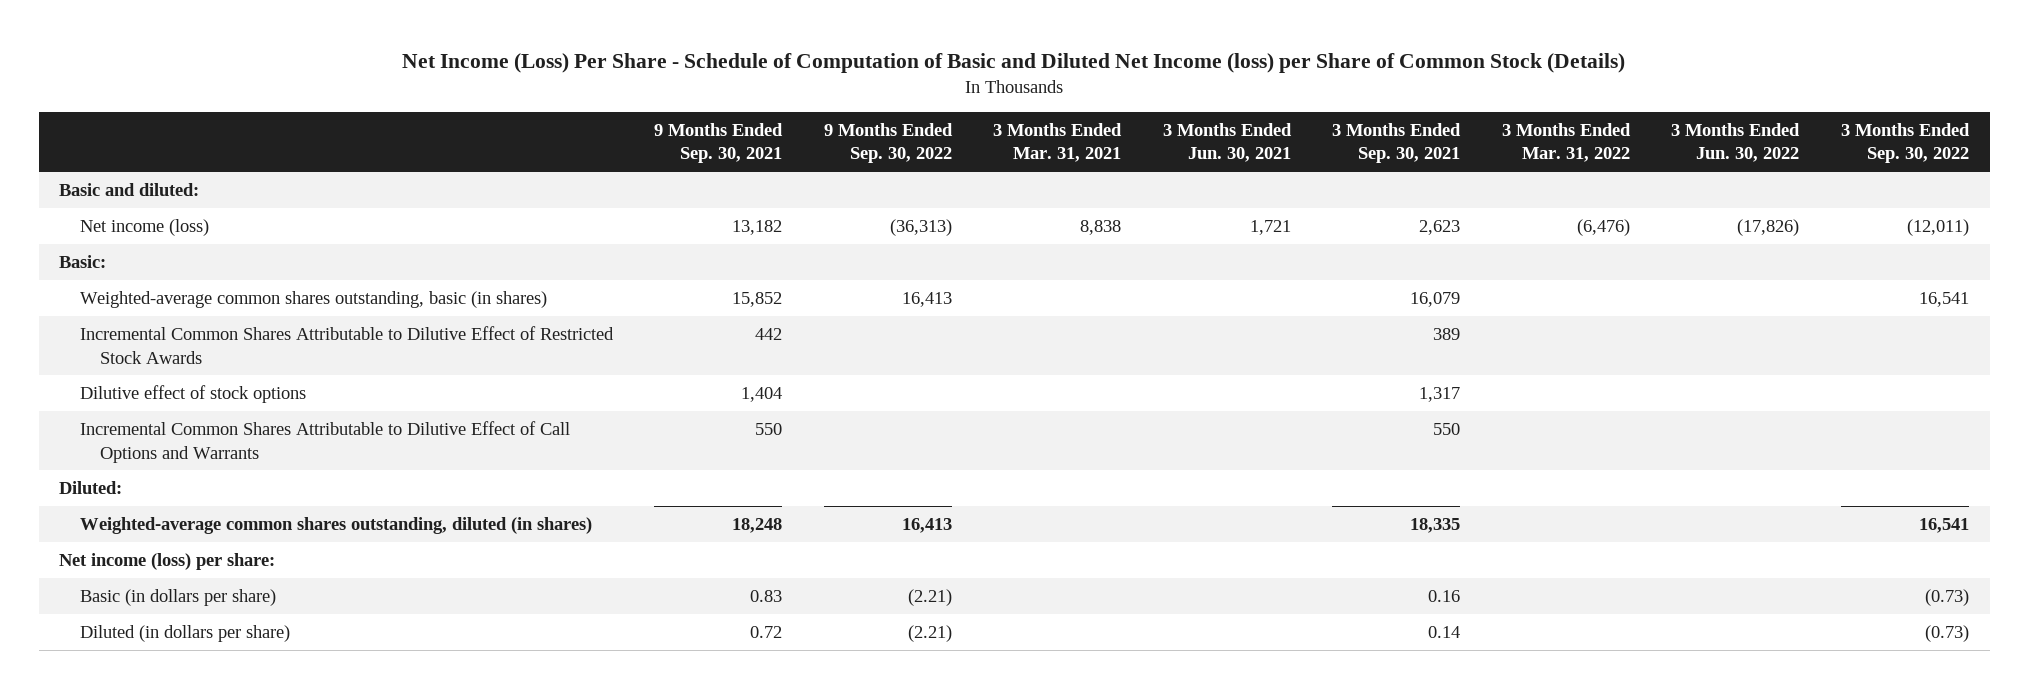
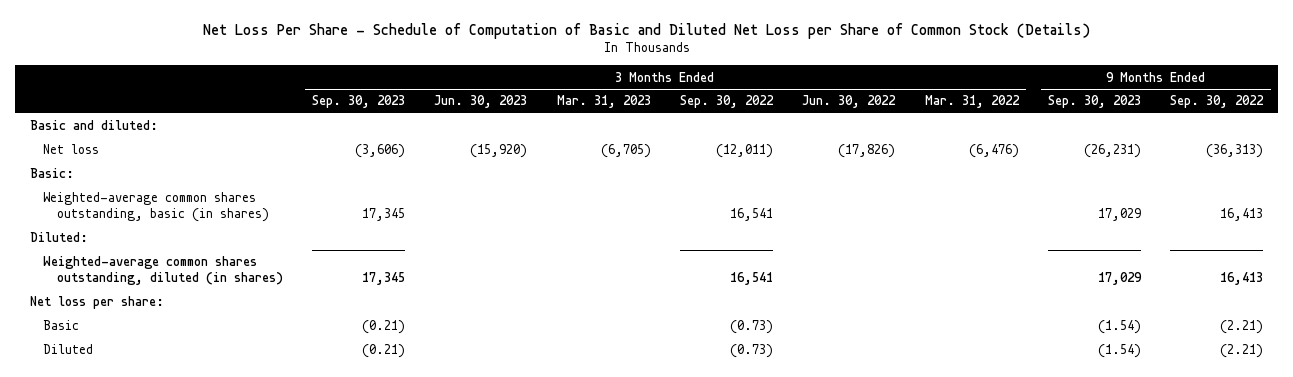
[402,52,1626,73] Net Income (Loss) Per Share - Schedule of Computation of Basic and Diluted Net Income (loss) per Share of Common Stock (Details) -> [202,23,1090,40] Net Loss Per Share - Schedule of Computation of Basic and Diluted Net Loss per Share of Common Stock (Details)
[654,122,784,164] 9 Months Ended Sep. 30, 2021 -> none
[993,122,1123,163] 3 Months Ended Mar. 31, 2021 -> none
[1162,122,1292,163] 3 Months Ended Jun. 30, 2021 -> none
[1332,122,1462,164] 3 Months Ended Sep. 30, 2021 -> none
none -> [311,95,405,109] Sep. 30, 2023
none -> [434,95,528,109] Jun. 30, 2023
none -> [556,95,651,109] Mar. 31, 2023
none -> [1048,95,1142,109] Sep. 30, 2023
[79,218,209,236] Net income (loss) -> [43,144,100,155] Net loss
[79,325,614,364] Incremental Common Shares Attributable to Dilutive Effect of Restricted Stock Awards -> none
[79,384,306,403] Dilutive effect of stock options -> none
[79,420,570,463] Incremental Common Shares Attributable to Dilutive Effect of Call Options and Warrants -> none
[59,552,276,570] Net income (loss) per share: -> [30,296,165,310] Net loss per share:
[79,588,276,606] Basic (in dollars per share) -> [43,320,80,331] Basic
[79,624,290,642] Diluted (in dollars per share) -> [43,344,94,355] Diluted

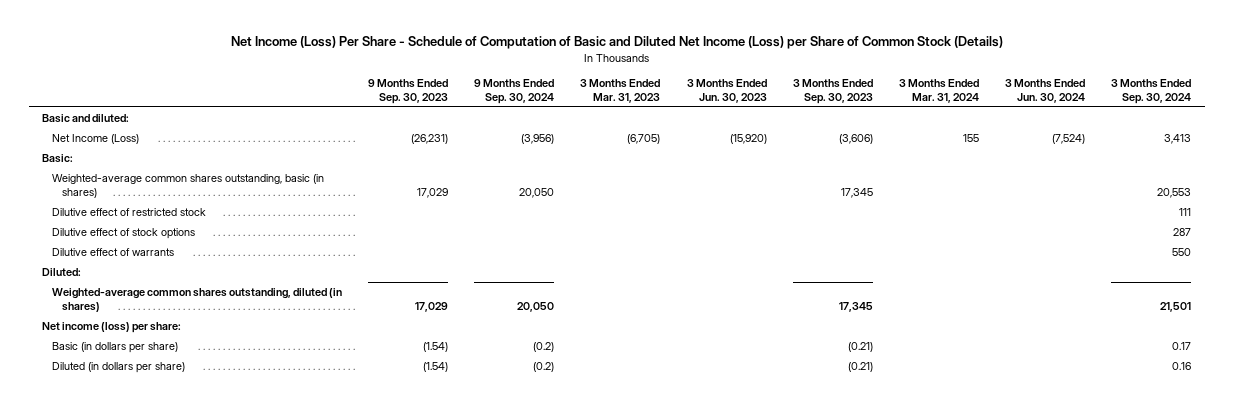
[202,23,1090,40] Net Loss Per Share - Schedule of Computation of Basic and Diluted Net Loss per Share of Common Stock (Details) -> [230,36,1003,50] Net Income (Loss) Per Share - Schedule of Computation of Basic and Diluted Net Income (Loss) per Share of Common Stock (Details)
[679,95,774,109] Sep. 30, 2022 -> none
[802,95,897,109] Jun. 30, 2022 -> none
[924,95,1020,109] Mar. 31, 2022 -> none
[1170,95,1265,109] Sep. 30, 2022 -> none
none -> [474,78,555,104] 9 Months Ended Sep. 30, 2024
none -> [899,78,980,103] 3 Months Ended Mar. 31, 2024
none -> [1005,78,1086,103] 3 Months Ended Jun. 30, 2024
none -> [1111,78,1192,104] 3 Months Ended Sep. 30, 2024
[43,144,100,155] Net loss -> [51,134,139,145] Net Income (Loss)
none -> [51,208,206,217] Dilutive effect of restricted stock
none -> [51,228,195,240] Dilutive effect of stock options
none -> [51,248,174,257] Dilutive effect of warrants
[30,296,165,310] Net loss per share: -> [42,322,182,334] Net income (loss) per share:
[43,320,80,331] Basic -> [51,342,178,354] Basic (in dollars per share)
[43,344,94,355] Diluted -> [51,362,185,374] Diluted (in dollars per share)

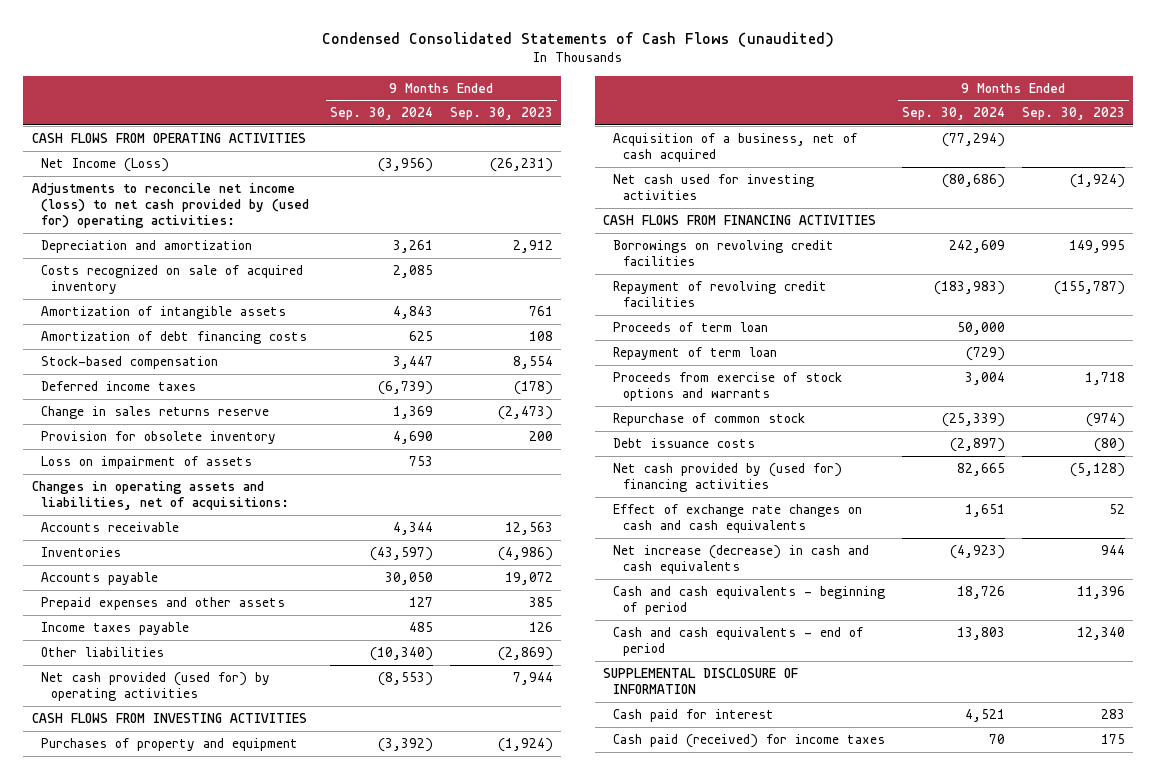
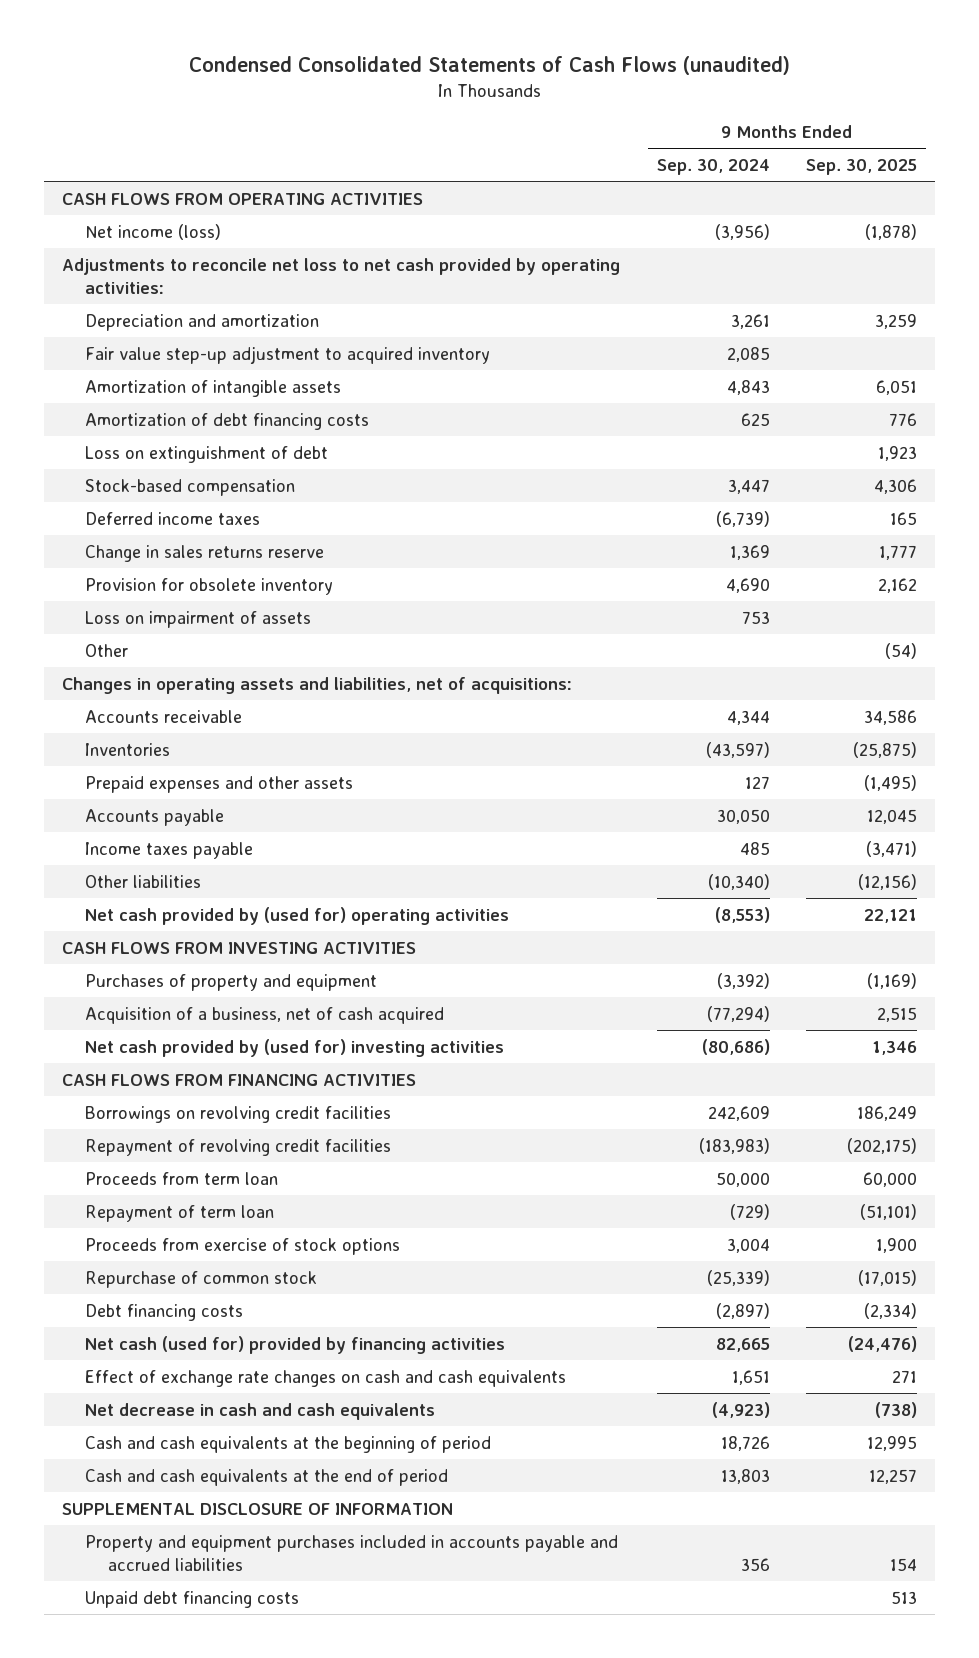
[449,107,553,121] Sep. 30, 2023 -> none
none -> [805,158,917,175] Sep. 30, 2025
[41,157,170,172] Net Income (Loss) -> [85,223,222,240] Net income (loss)
[31,182,310,228] Adjustments to reconcile net income (loss) to net cash provided by (used for) operating activities: -> [62,257,621,295] Adjustments to reconcile net loss to net cash provided by operating activities:
[41,264,304,294] Costs recognized on sale of acquired inventory -> [85,345,491,364] Fair value step-up adjustment to acquired inventory
none -> [85,445,329,463] Loss on extinguishment of debt
none -> [85,643,129,657] Other
[41,571,159,585] Accounts payable -> [85,808,225,826] Accounts payable
[41,671,271,701] Net cash provided (used for) by operating activities -> [85,906,510,925] Net cash provided by (used for) operating activities
[613,173,815,200] Net cash used for investing activities -> [85,1038,505,1057] Net cash provided by (used for) investing activities
[613,321,769,332] Proceeds of term loan -> [85,1171,279,1185] Proceeds from term loan
[613,371,843,401] Proceeds from exercise of stock options and warrants -> [85,1237,401,1255] Proceeds from exercise of stock options
[613,437,756,448] Debt issuance costs -> [85,1303,244,1321] Debt financing costs
[613,462,843,492] Net cash provided by (used for) financing activities -> [85,1335,506,1354] Net cash (used for) provided by financing activities
[613,544,870,574] Net increase (decrease) in cash and cash equivalents -> [85,1402,436,1420] Net decrease in cash and cash equivalents
[613,585,886,615] Cash and cash equivalents - beginning of period -> [85,1435,492,1453] Cash and cash equivalents at the beginning of period
[613,626,864,656] Cash and cash equivalents - end of period -> [85,1468,449,1486] Cash and cash equivalents at the end of period
[613,708,775,722] Cash paid for interest -> none
[613,733,886,748] Cash paid (received) for income taxes -> none
none -> [85,1534,619,1572] Property and equipment purchases included in accounts payable and accrued liabilities
none -> [85,1590,300,1608] Unpaid debt financing costs

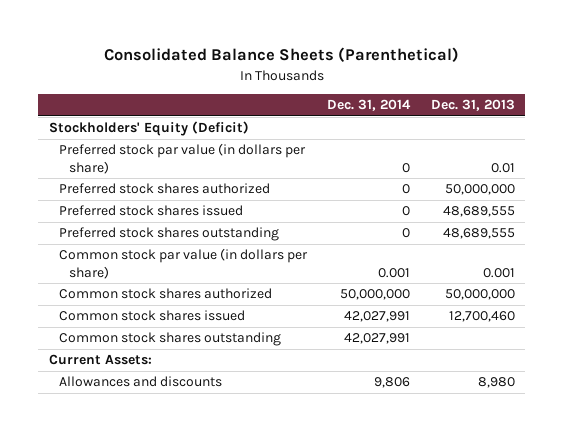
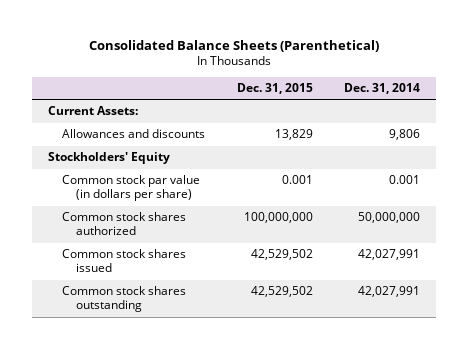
[430,99,515,112] Dec. 31, 2013 -> none
none -> [236,82,313,94] Dec. 31, 2015
[58,143,306,174] Preferred stock par value (in dollars per share) -> none
[58,183,270,195] Preferred stock shares authorized -> none
[58,205,243,217] Preferred stock shares issued -> none
[58,227,279,242] Preferred stock shares outstanding -> none
[48,354,152,366] Current Assets: -> [48,106,139,116] Current Assets:
[58,376,222,388] Allowances and discounts -> [62,129,206,139] Allowances and discounts
[48,121,249,137] Stockholders' Equity (Deficit) -> [48,152,171,165] Stockholders' Equity

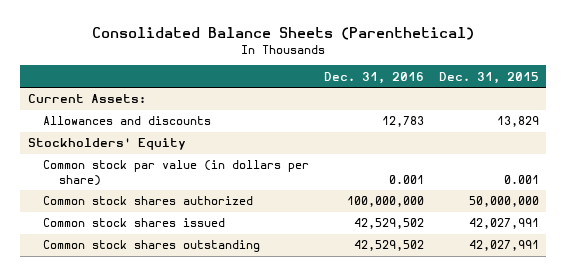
[344,82,421,94] Dec. 31, 2014 -> none
none -> [323,71,424,84] Dec. 31, 2016
[243,212,313,224] 100,000,000 -> [468,196,539,208] 50,000,000
[250,249,313,261] 42,529,502 -> [468,218,539,230] 42,027,991
[250,286,313,298] 42,529,502 -> [468,240,539,252] 42,027,991

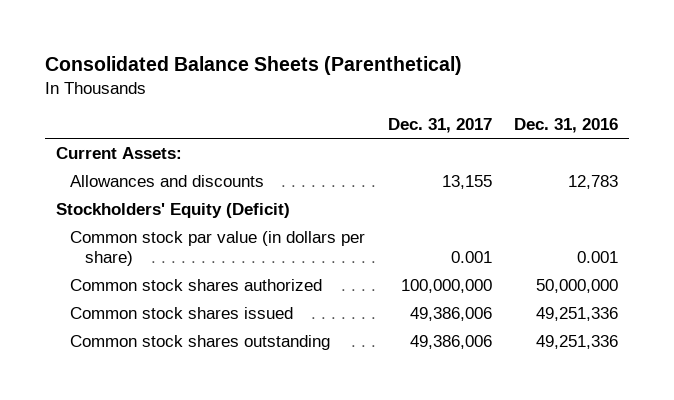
[438,71,539,84] Dec. 31, 2015 -> none
none -> [387,118,492,134] Dec. 31, 2017
[27,138,186,151] Stockholders' Equity -> [55,202,290,218] Stockholders' Equity (Deficit)
[346,196,424,208] 100,000,000 -> [536,278,619,293] 50,000,000
[353,218,424,230] 42,529,502 -> [536,306,619,321] 49,251,336
[353,240,424,252] 42,529,502 -> [536,334,619,349] 49,251,336

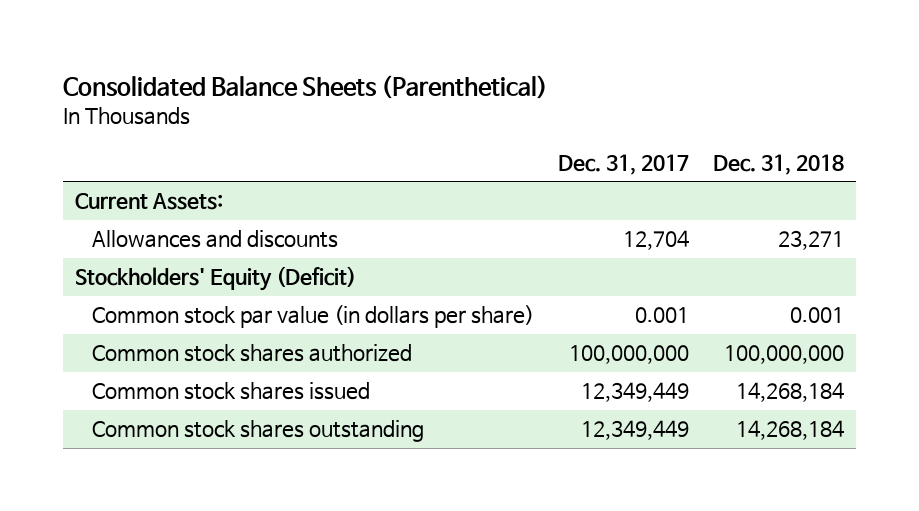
[514,118,619,134] Dec. 31, 2016 -> none
none -> [712,153,844,175] Dec. 31, 2018
[441,174,492,189] 13,155 -> [622,230,689,251] 12,704
[409,306,492,321] 49,386,006 -> [580,382,689,403] 12,349,449
[409,334,492,349] 49,386,006 -> [580,420,689,441] 12,349,449

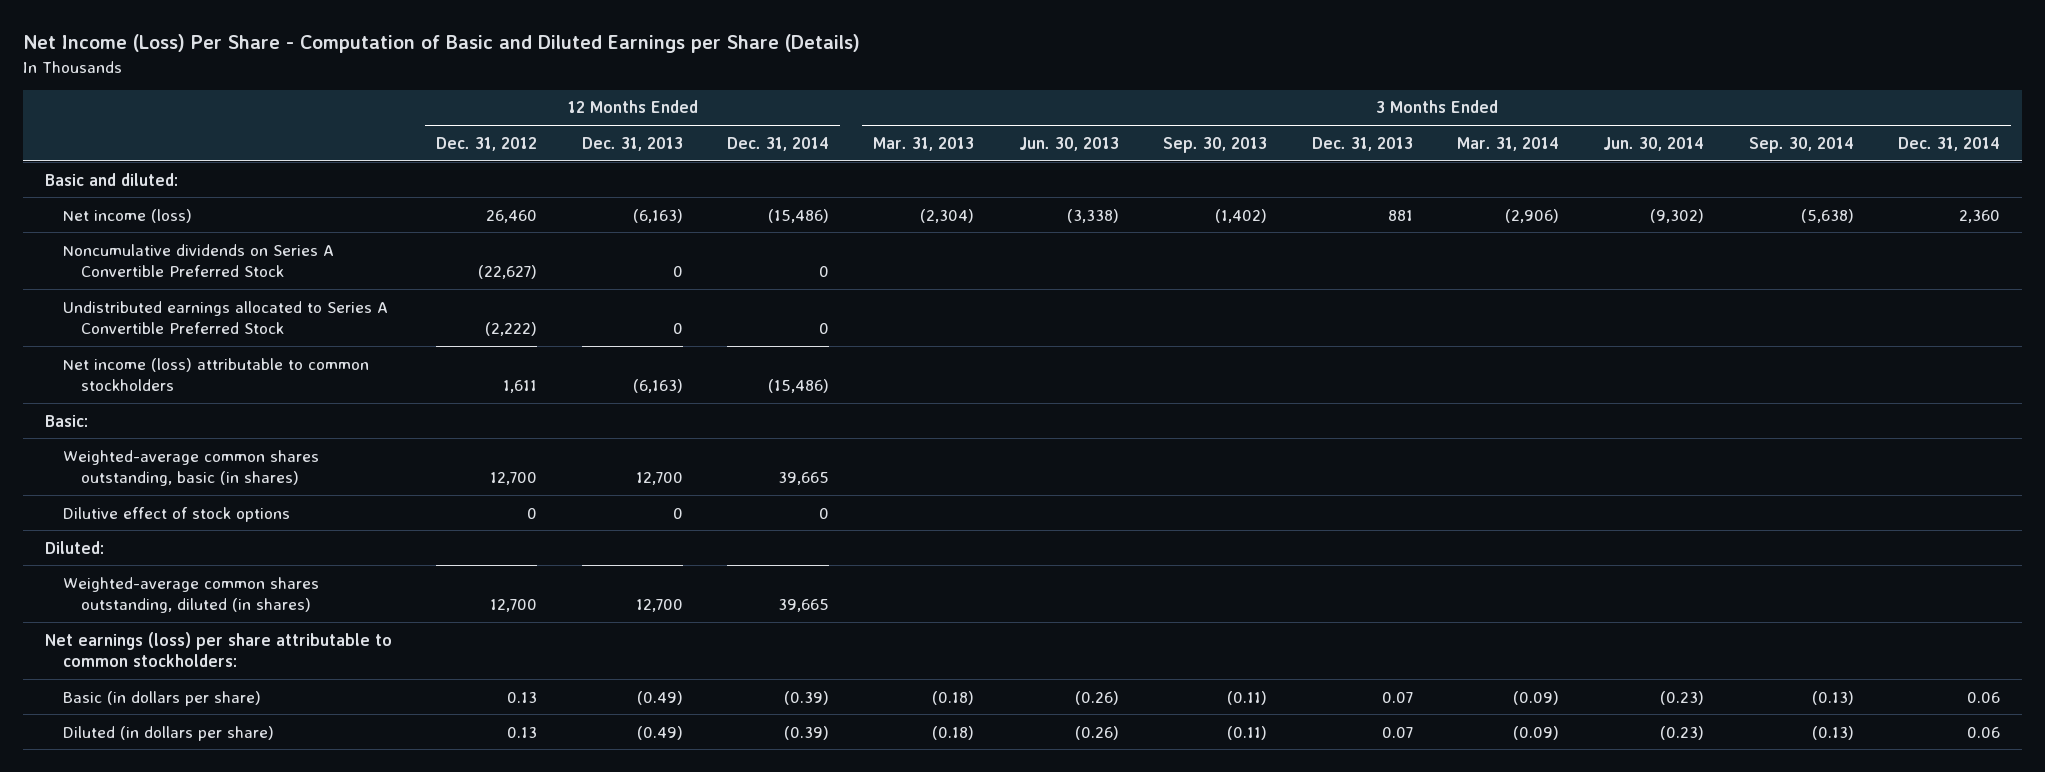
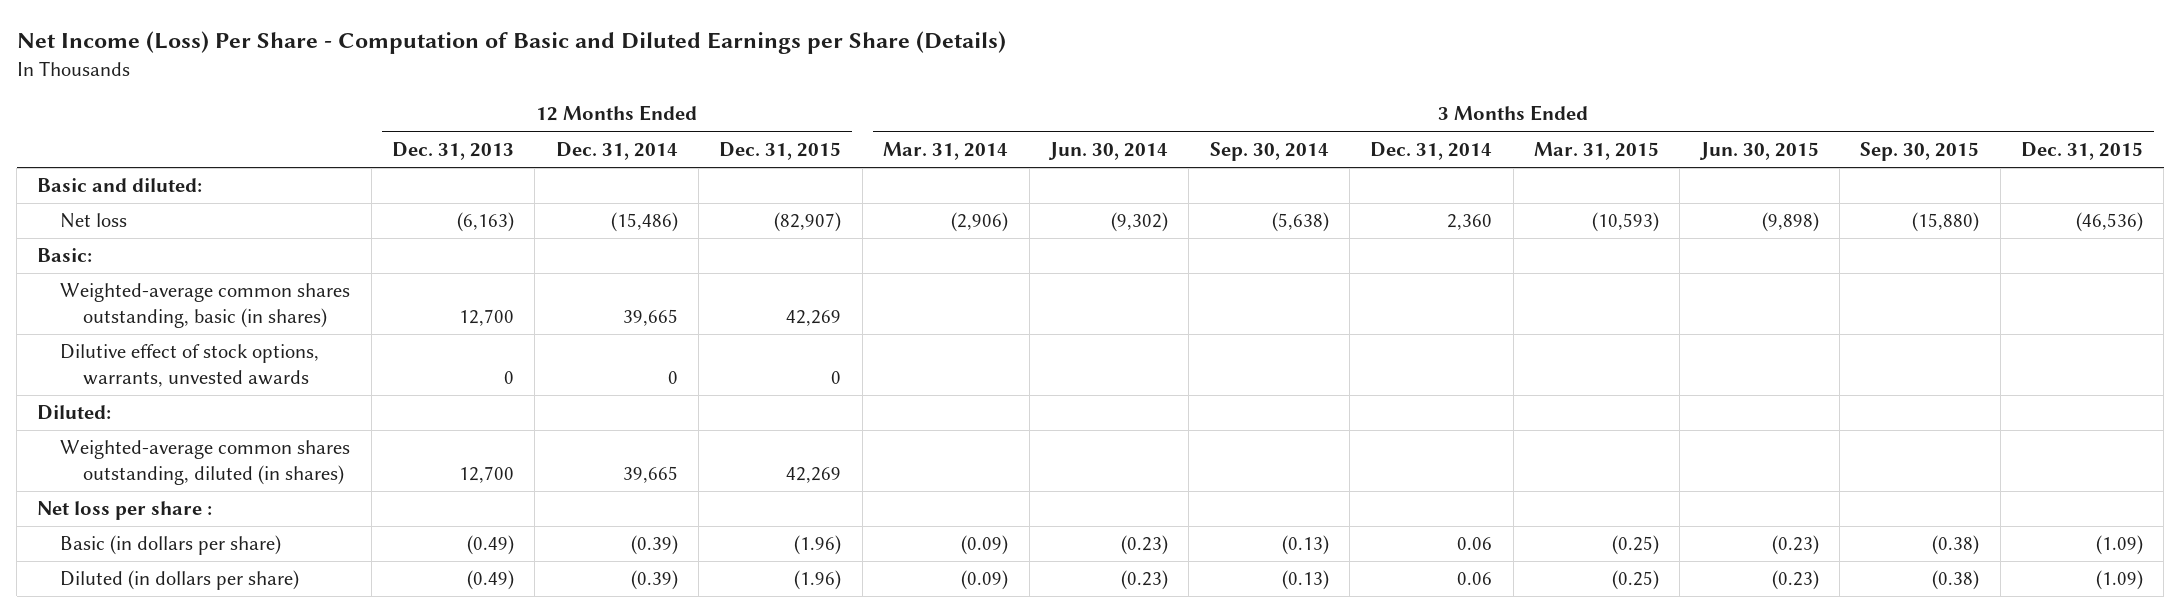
[436,136,538,151] Dec. 31, 2012 -> none
[873,136,975,151] Mar. 31, 2013 -> none
[1018,136,1119,151] Jun. 30, 2013 -> none
[1163,136,1268,153] Sep. 30, 2013 -> none
[1311,136,1413,151] Dec. 31, 2013 -> none
none -> [719,141,842,160] Dec. 31, 2015
none -> [1533,141,1659,160] Mar. 31, 2015
none -> [1698,141,1819,160] Jun. 30, 2015
none -> [1860,141,1980,161] Sep. 30, 2015
none -> [2021,141,2144,160] Dec. 31, 2015
[62,243,334,278] Noncumulative dividends on Series A Convertible Preferred Stock -> none
[62,300,388,335] Undistributed earnings allocated to Series A Convertible Preferred Stock -> none
[62,357,369,392] Net income (loss) attributable to common stockholders -> none
[62,208,192,223] Net income (loss) -> [60,213,128,229] Net loss
[62,506,290,522] Dilutive effect of stock options -> [60,344,320,387] Dilutive effect of stock options, warrants, unvested awards
[44,631,392,668] Net earnings (loss) per share attributable to common stockholders: -> [37,501,213,521] Net loss per share :

